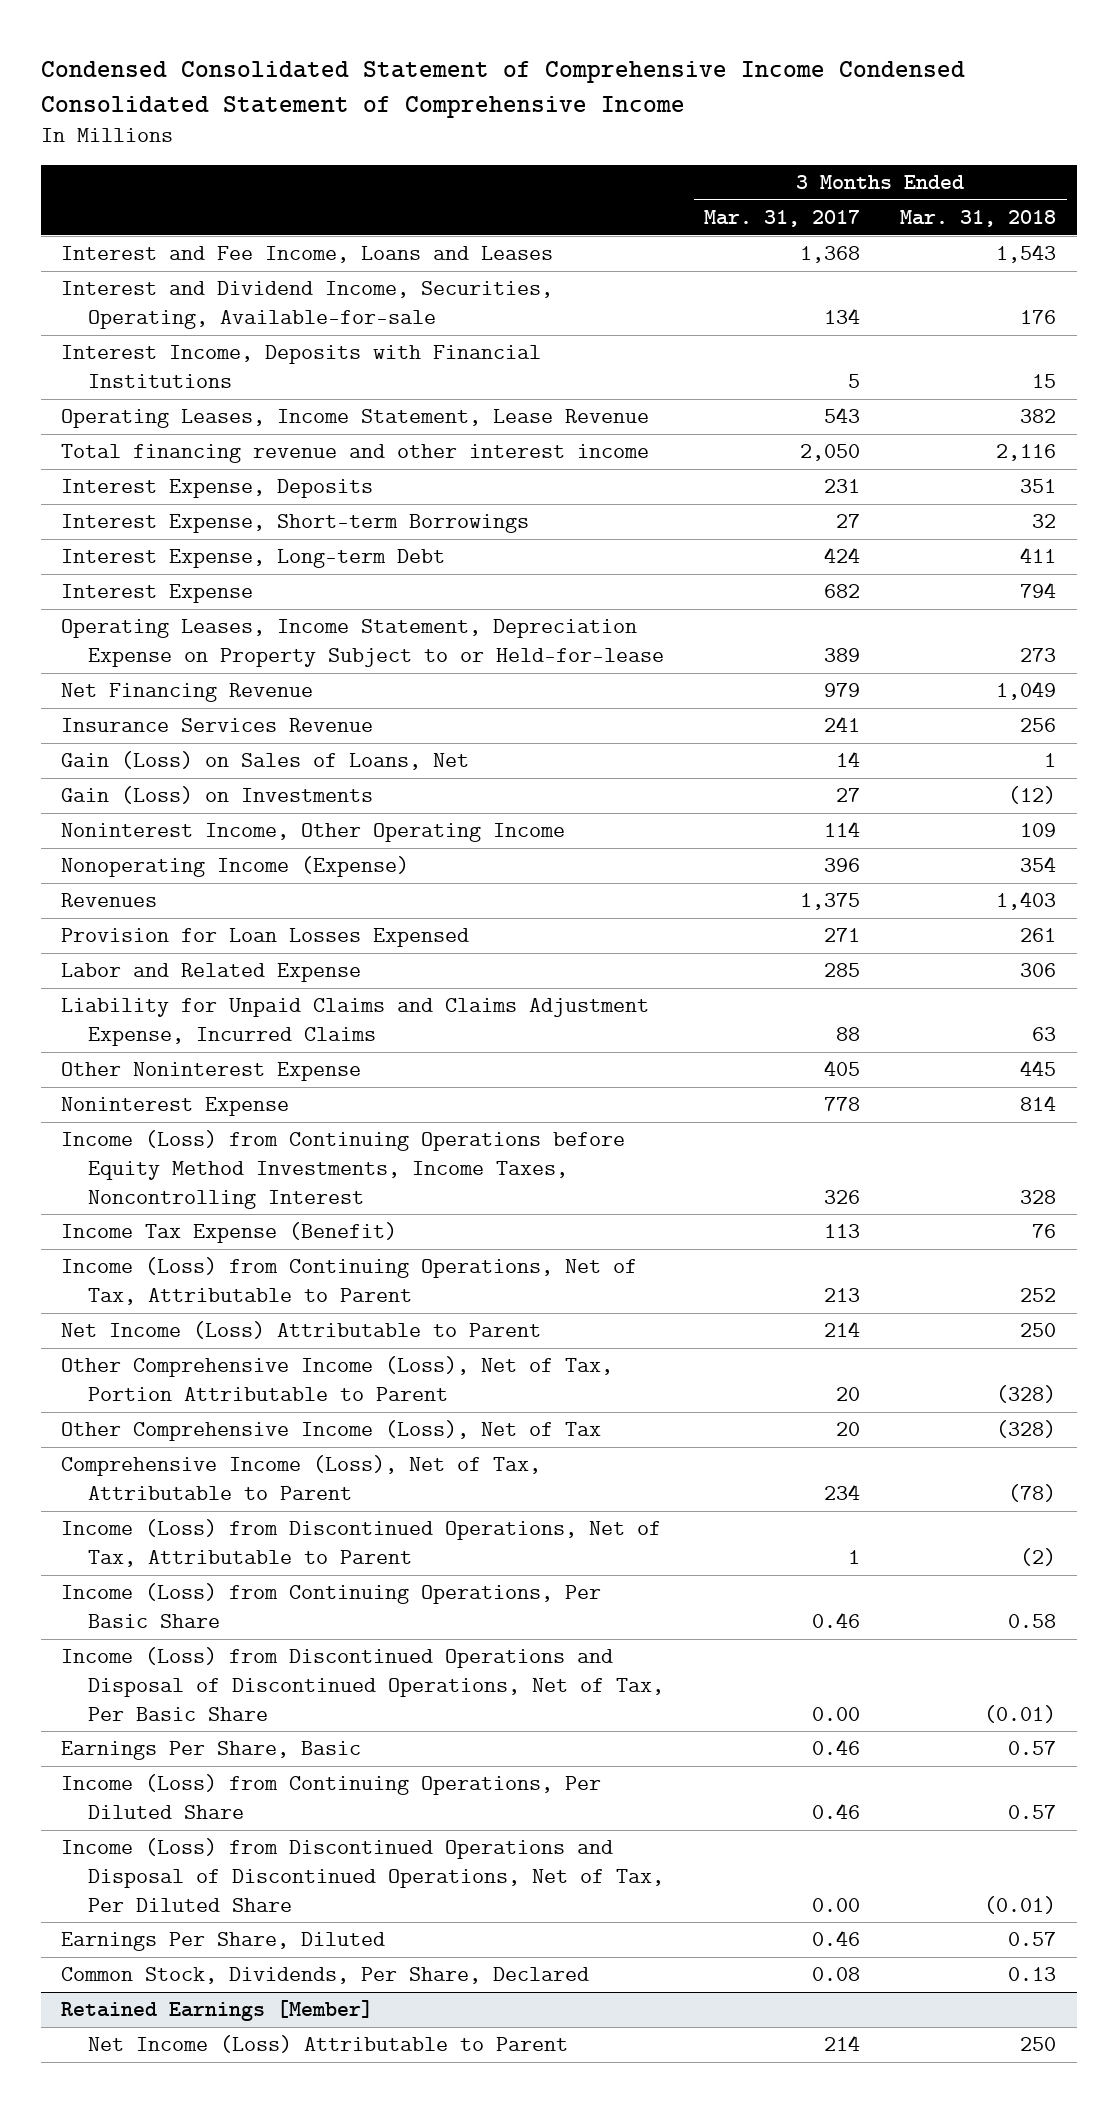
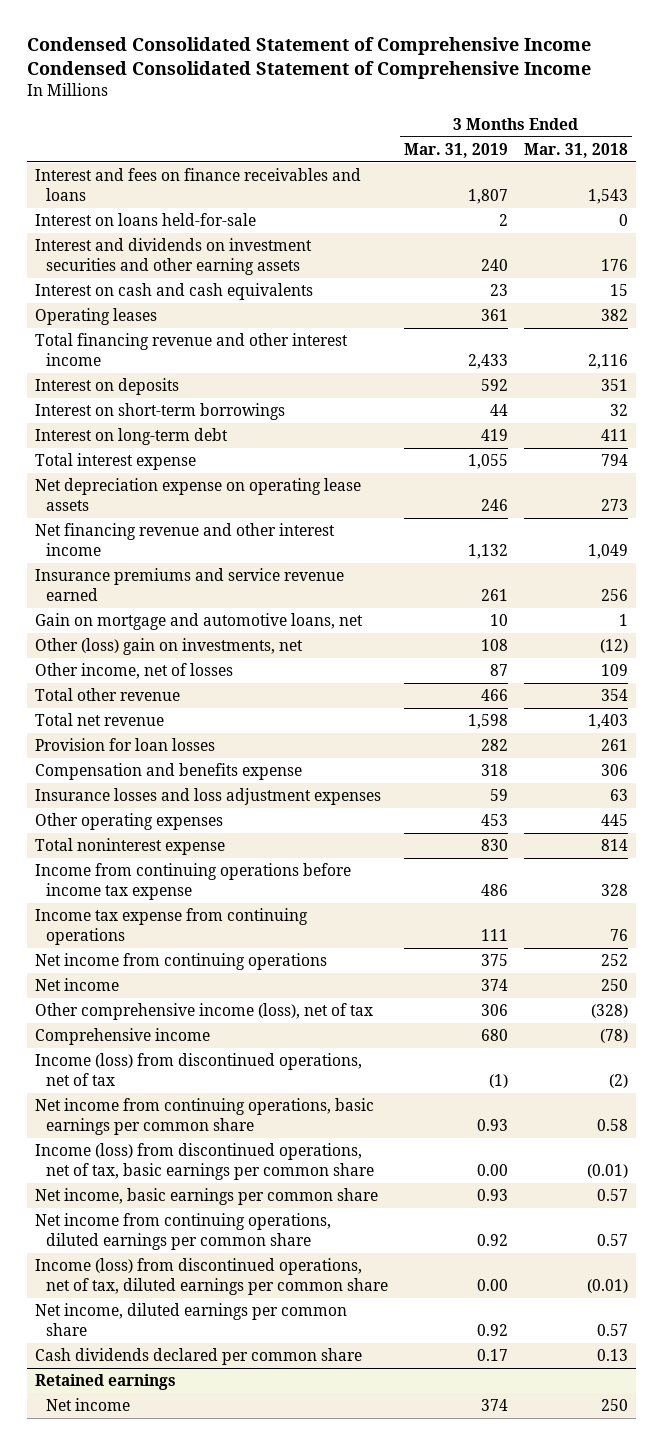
[704,210,861,228] Mar. 31, 2017 -> none
none -> [404,142,509,158] Mar. 31, 2019
[61,246,554,264] Interest and Fee Income, Loans and Leases -> [34,168,361,201] Interest and fees on finance receivables and loans
none -> [34,213,256,227] Interest on loans held-for-sale
[61,281,554,330] Interest and Dividend Income, Securities, Operating, Available-for-sale -> [34,238,312,275] Interest and dividends on investment securities and other earning assets
[61,345,542,389] Interest Income, Deposits with Financial Institutions -> [34,283,313,301] Interest on cash and cash equivalents
[61,409,650,429] Operating Leases, Income Statement, Lease Revenue -> [34,308,157,326] Operating leases
[61,1356,614,1402] Other Comprehensive Income (Loss), Net of Tax, Portion Attributable to Parent -> none
[61,479,374,499] Interest Expense, Deposits -> [34,378,179,396] Interest on deposits
[61,514,530,534] Interest Expense, Short-term Borrowings -> [34,403,285,421] Interest on short-term borrowings
[61,549,446,569] Interest Expense, Long-term Debt -> [34,428,228,446] Interest on long-term debt
[61,584,254,604] Interest Expense -> [34,453,196,471] Total interest expense
[61,619,665,668] Operating Leases, Income Statement, Depreciation Expense on Property Subject to or Held-for-lease -> [34,478,361,511] Net depreciation expense on operating lease assets
[61,683,314,703] Net Financing Revenue -> [34,523,335,556] Net financing revenue and other interest income
[61,718,374,733] Insurance Services Revenue -> [34,568,344,601] Insurance premiums and service revenue earned
[61,751,470,771] Gain (Loss) on Sales of Loans, Net -> [34,613,363,631] Gain on mortgage and automotive loans, net
[61,786,374,805] Gain (Loss) on Investments -> [34,638,303,656] Other (loss) gain on investments, net
[61,823,566,843] Noninterest Income, Other Operating Income -> [34,663,233,680] Other income, net of losses
[61,856,410,878] Nonoperating Income (Expense) -> [34,688,180,702] Total other revenue
[61,893,158,908] Revenues -> [34,713,164,727] Total net revenue
[61,928,470,948] Provision for Loan Losses Expensed -> [34,738,215,752] Provision for loan losses
[61,963,362,983] Labor and Related Expense -> [34,763,302,781] Compensation and benefits expense
[61,998,650,1047] Liability for Unpaid Claims and Claims Adjustment Expense, Incurred Claims -> [34,788,381,806] Insurance losses and loss adjustment expenses
[61,1062,362,1082] Other Noninterest Expense -> [34,813,223,831] Other operating expenses
[61,1097,290,1117] Noninterest Expense -> [34,838,225,856] Total noninterest expense
[61,1130,626,1209] Income (Loss) from Continuing Operations before Equity Method Investments, Income Taxes, Noncontrolling Interest -> [34,863,351,900] Income from continuing operations before income tax expense
[61,1222,398,1244] Income Tax Expense (Benefit) -> [34,908,308,945] Income tax expense from continuing operations
[61,1257,638,1306] Income (Loss) from Continuing Operations, Net of Tax, Attributable to Parent -> [34,953,327,971] Net income from continuing operations
[61,1321,542,1340] Net Income (Loss) Attributable to Parent -> [34,978,119,992] Net income
[61,1420,602,1442] Other Comprehensive Income (Loss), Net of Tax -> [34,1003,373,1021] Other comprehensive income (loss), net of tax
[61,1455,542,1501] Comprehensive Income (Loss), Net of Tax, Attributable to Parent -> [34,1028,210,1046] Comprehensive income
[61,1519,662,1568] Income (Loss) from Discontinued Operations, Net of Tax, Attributable to Parent -> [34,1053,362,1086] Income (loss) from discontinued operations, net of tax
[61,1583,602,1629] Income (Loss) from Continuing Operations, Per Basic Share -> [34,1098,374,1135] Net income from continuing operations, basic earnings per common share
[61,1647,665,1721] Income (Loss) from Discontinued Operations and Disposal of Discontinued Operations, Net of Tax, Per Basic Share -> [34,1143,374,1180] Income (loss) from discontinued operations, net of tax, basic earnings per common share
[61,1741,362,1761] Earnings Per Share, Basic -> [34,1188,378,1206] Net income, basic earnings per common share
[61,1774,602,1820] Income (Loss) from Continuing Operations, Per Diluted Share -> [34,1213,331,1250] Net income from continuing operations, diluted earnings per common share
[61,1838,665,1912] Income (Loss) from Discontinued Operations and Disposal of Discontinued Operations, Net of Tax, Per Diluted Share -> [34,1258,388,1295] Income (loss) from discontinued operations, net of tax, diluted earnings per common share
[61,1932,386,1952] Earnings Per Share, Diluted -> [34,1303,347,1336] Net income, diluted earnings per common share
[61,1967,590,1985] Common Stock, Dividends, Per Share, Declared -> [34,1348,362,1366] Cash dividends declared per common share
[61,2000,374,2022] Retained Earnings [Member] -> [34,1374,176,1391] Retained earnings
[88,2035,569,2054] Net Income (Loss) Attributable to Parent -> [45,1398,130,1412] Net income

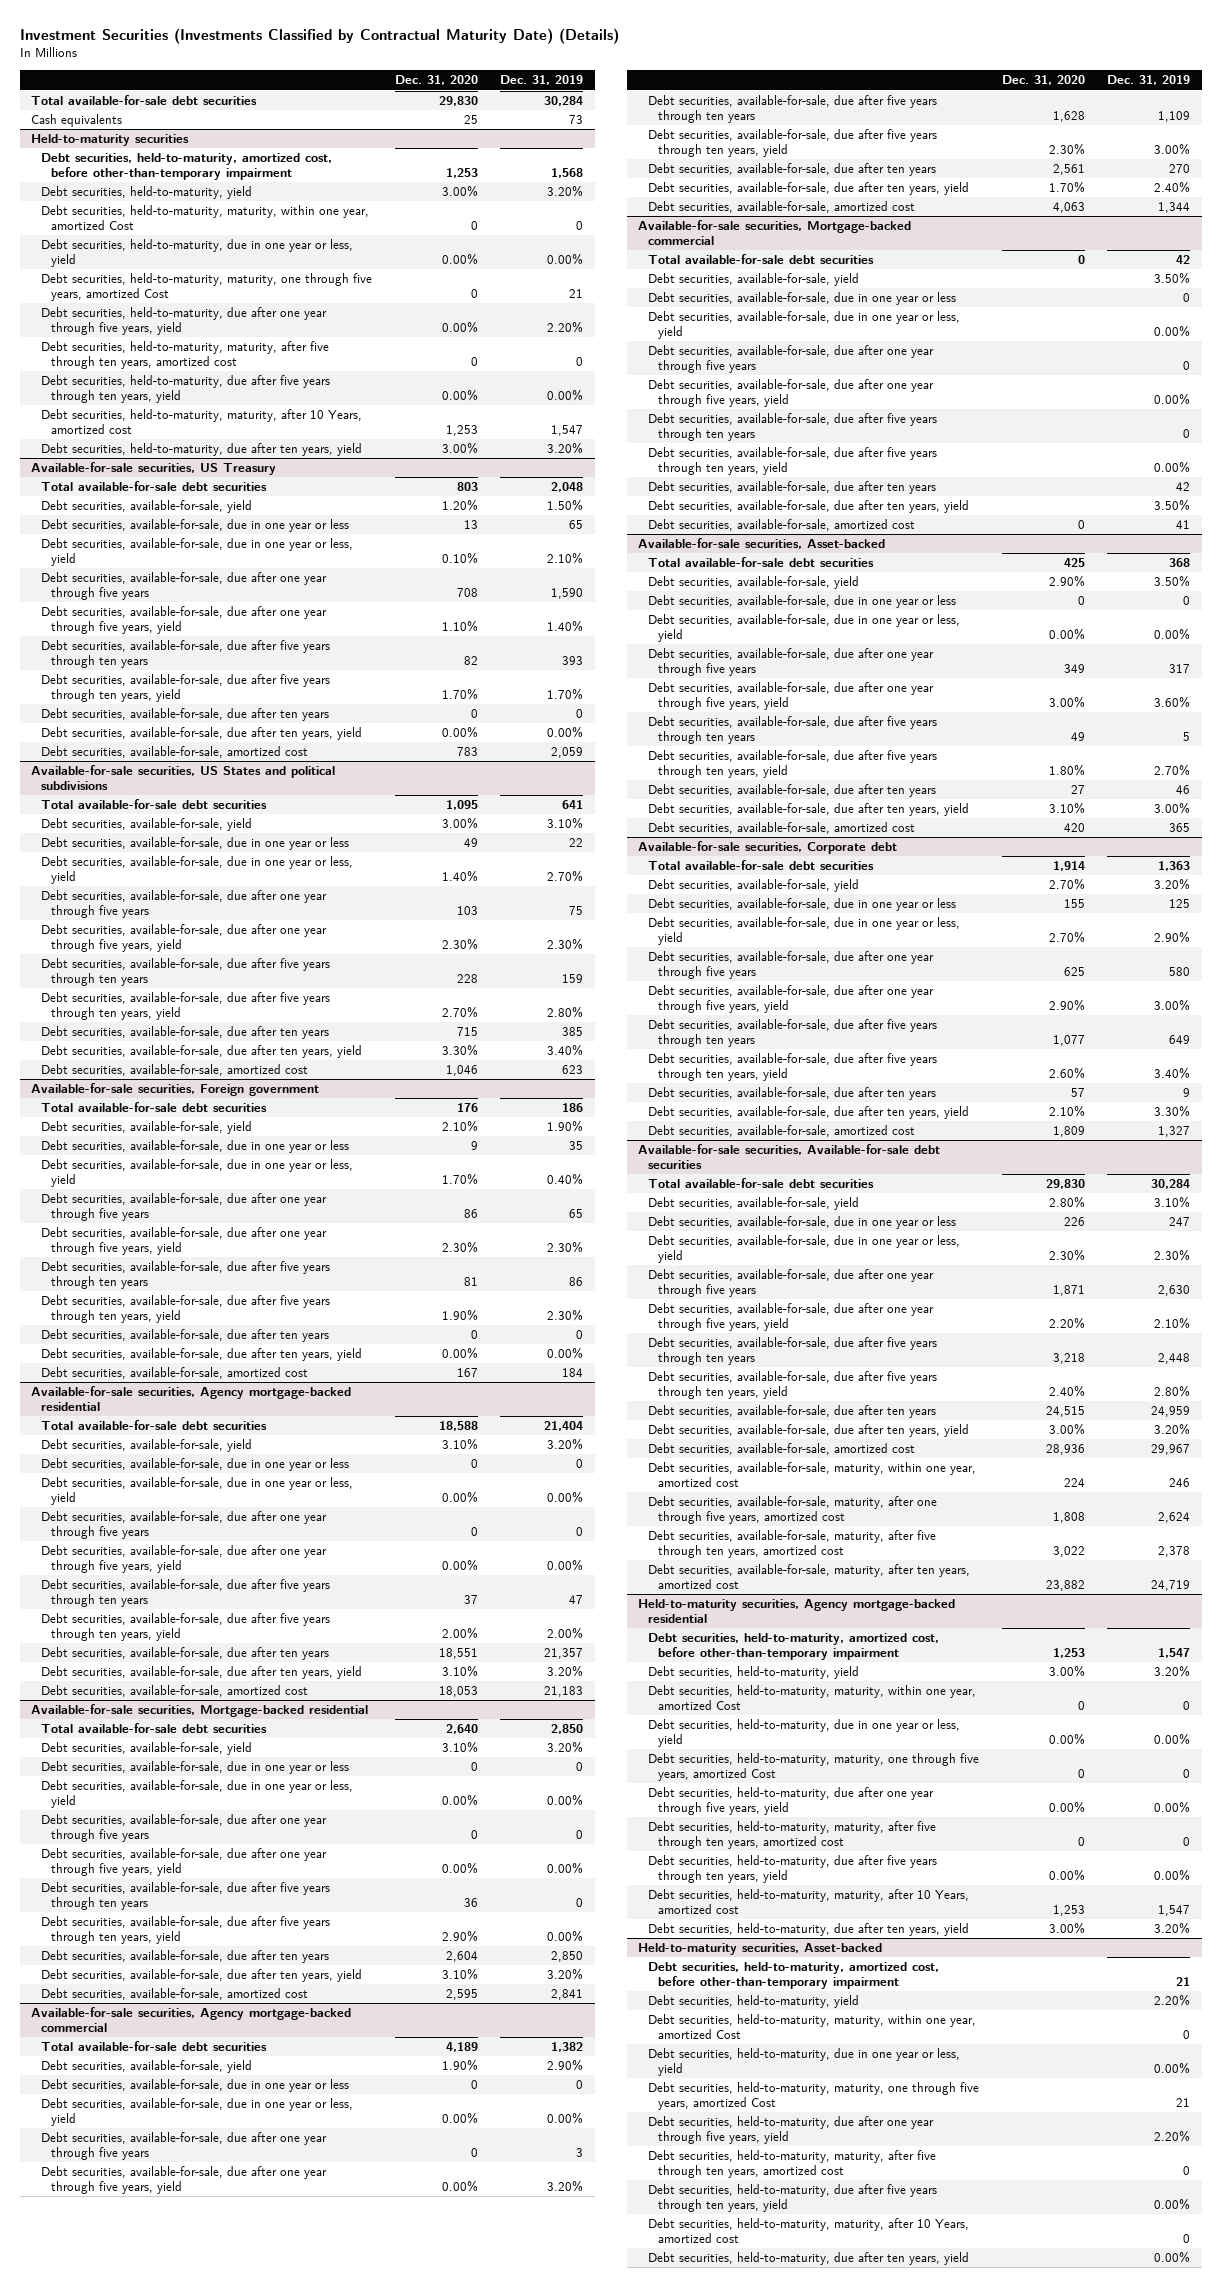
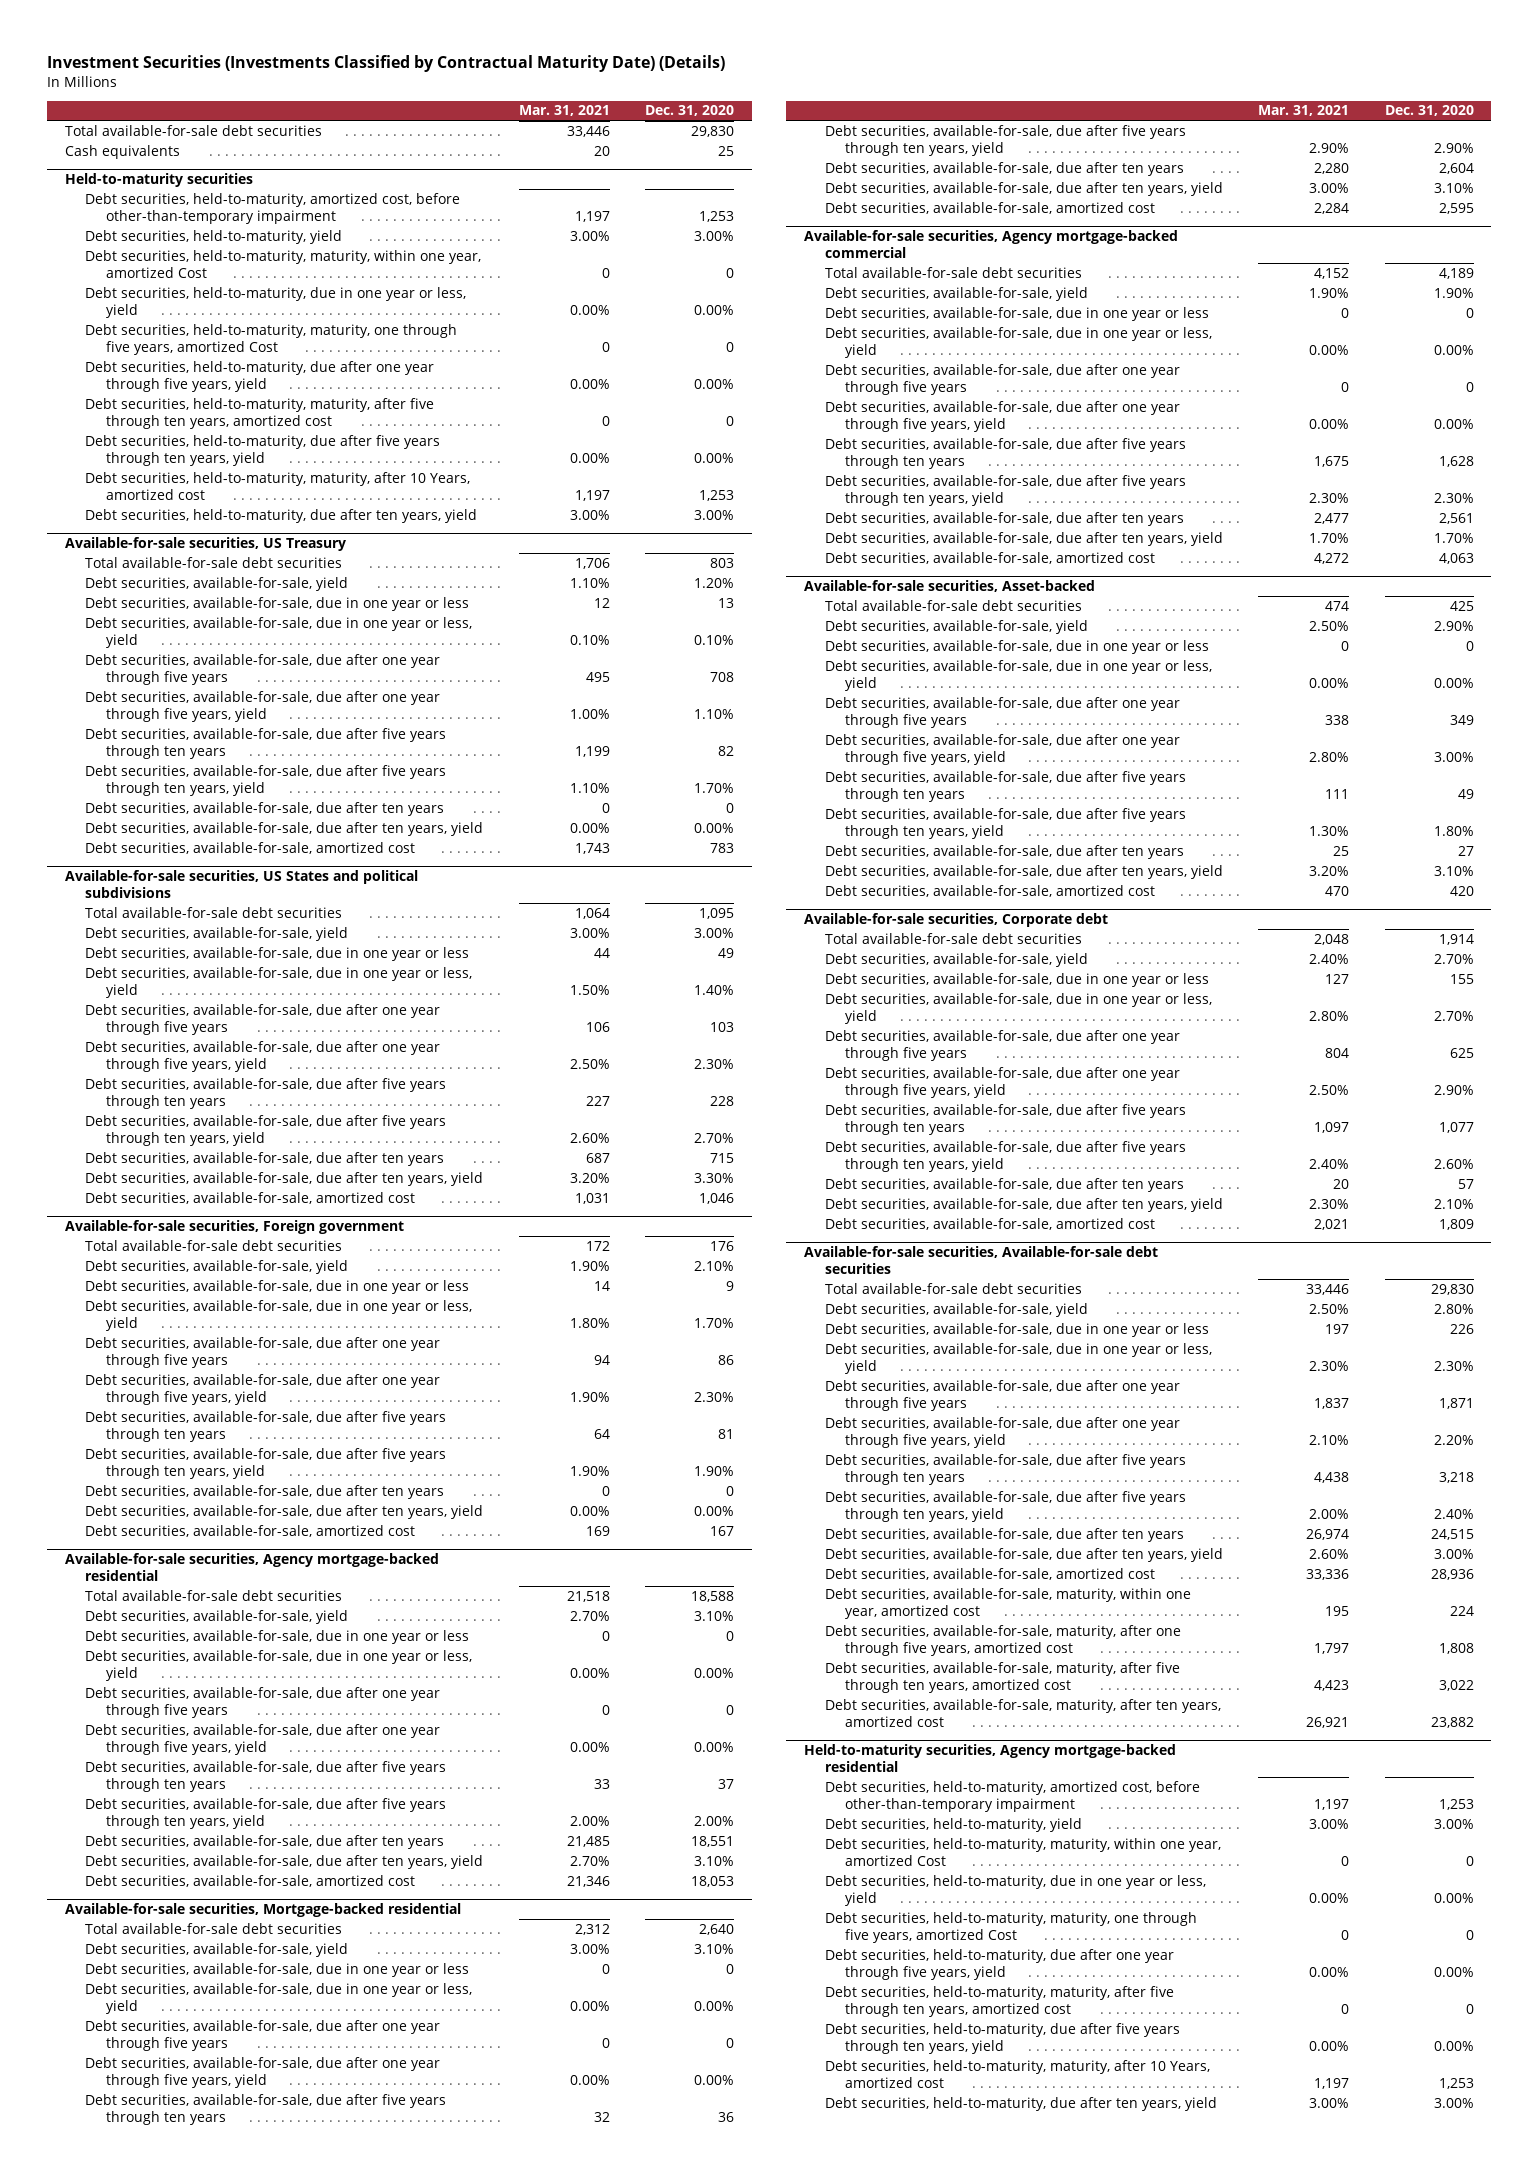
[500,75,584,86] Dec. 31, 2019 -> none
none -> [518,105,610,117] Mar. 31, 2021
[638,220,912,246] Available-for-sale securities, Mortgage-backed commercial -> none
[647,254,874,265] Total available-for-sale debt securities -> none
[647,273,859,287] Debt securities, available-for-sale, yield -> none
[647,292,956,306] Debt securities, available-for-sale, due in one year or less -> none
[647,311,960,340] Debt securities, available-for-sale, due in one year or less, yield -> none
[647,345,934,374] Debt securities, available-for-sale, due after one year through five years -> none
[647,379,934,408] Debt securities, available-for-sale, due after one year through five years, yield -> none
[647,413,937,442] Debt securities, available-for-sale, due after five years through ten years -> none
[647,447,937,476] Debt securities, available-for-sale, due after five years through ten years, yield -> none
[647,481,936,495] Debt securities, available-for-sale, due after ten years -> none
[647,500,969,514] Debt securities, available-for-sale, due after ten years, yield -> none
[647,519,915,532] Debt securities, available-for-sale, amortized cost -> none
[638,1943,883,1956] Held-to-maturity securities, Asset-backed -> none
[647,1962,939,1990] Debt securities, held-to-maturity, amortized cost, before other-than-temporary impairment -> none
[647,1995,859,2009] Debt securities, held-to-maturity, yield -> none
[647,2014,976,2040] Debt securities, held-to-maturity, maturity, within one year, amortized Cost -> none
[647,2048,960,2077] Debt securities, held-to-maturity, due in one year or less, yield -> none
[647,2082,979,2111] Debt securities, held-to-maturity, maturity, one through five years, amortized Cost -> none
[647,2116,934,2145] Debt securities, held-to-maturity, due after one year through five years, yield -> none
[647,2150,936,2179] Debt securities, held-to-maturity, maturity, after five through ten years, amortized cost -> none
[647,2184,937,2213] Debt securities, held-to-maturity, due after five years through ten years, yield -> none
[647,2218,969,2244] Debt securities, held-to-maturity, maturity, after 10 Years, amortized cost -> none
[647,2252,969,2266] Debt securities, held-to-maturity, due after ten years, yield -> none

